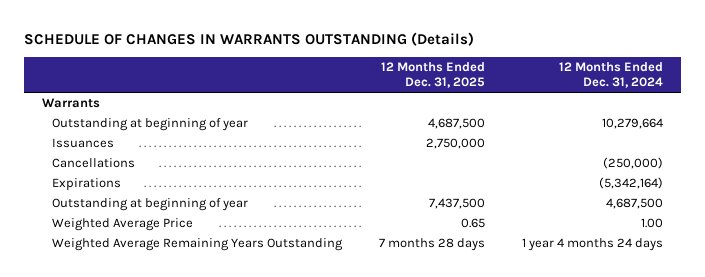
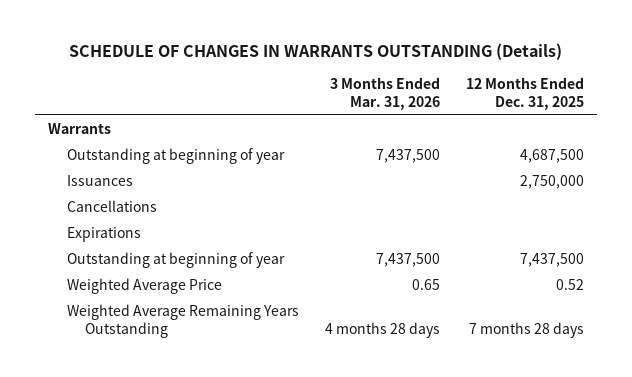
[558,61,663,89] 12 Months Ended Dec. 31, 2024 -> none
none -> [329,76,440,110] 3 Months Ended Mar. 31, 2026
[460,218,485,229] 0.65 -> [555,279,584,291] 0.52

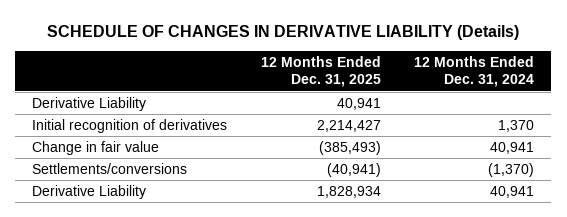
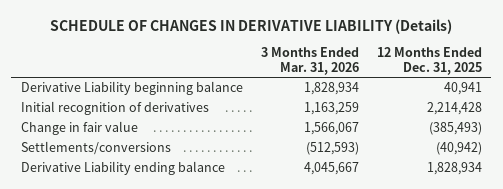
[414,55,535,88] 12 Months Ended Dec. 31, 2024 -> none
none -> [260,47,359,76] 3 Months Ended Mar. 31, 2026
[32,96,147,111] Derivative Liability -> [20,81,243,96] Derivative Liability beginning balance
[316,119,381,132] 2,214,427 -> [427,102,483,116] 2,214,428
[326,162,381,177] (40,941) -> [436,142,483,156] (40,942)
[32,184,147,199] Derivative Liability -> [20,161,225,176] Derivative Liability ending balance

